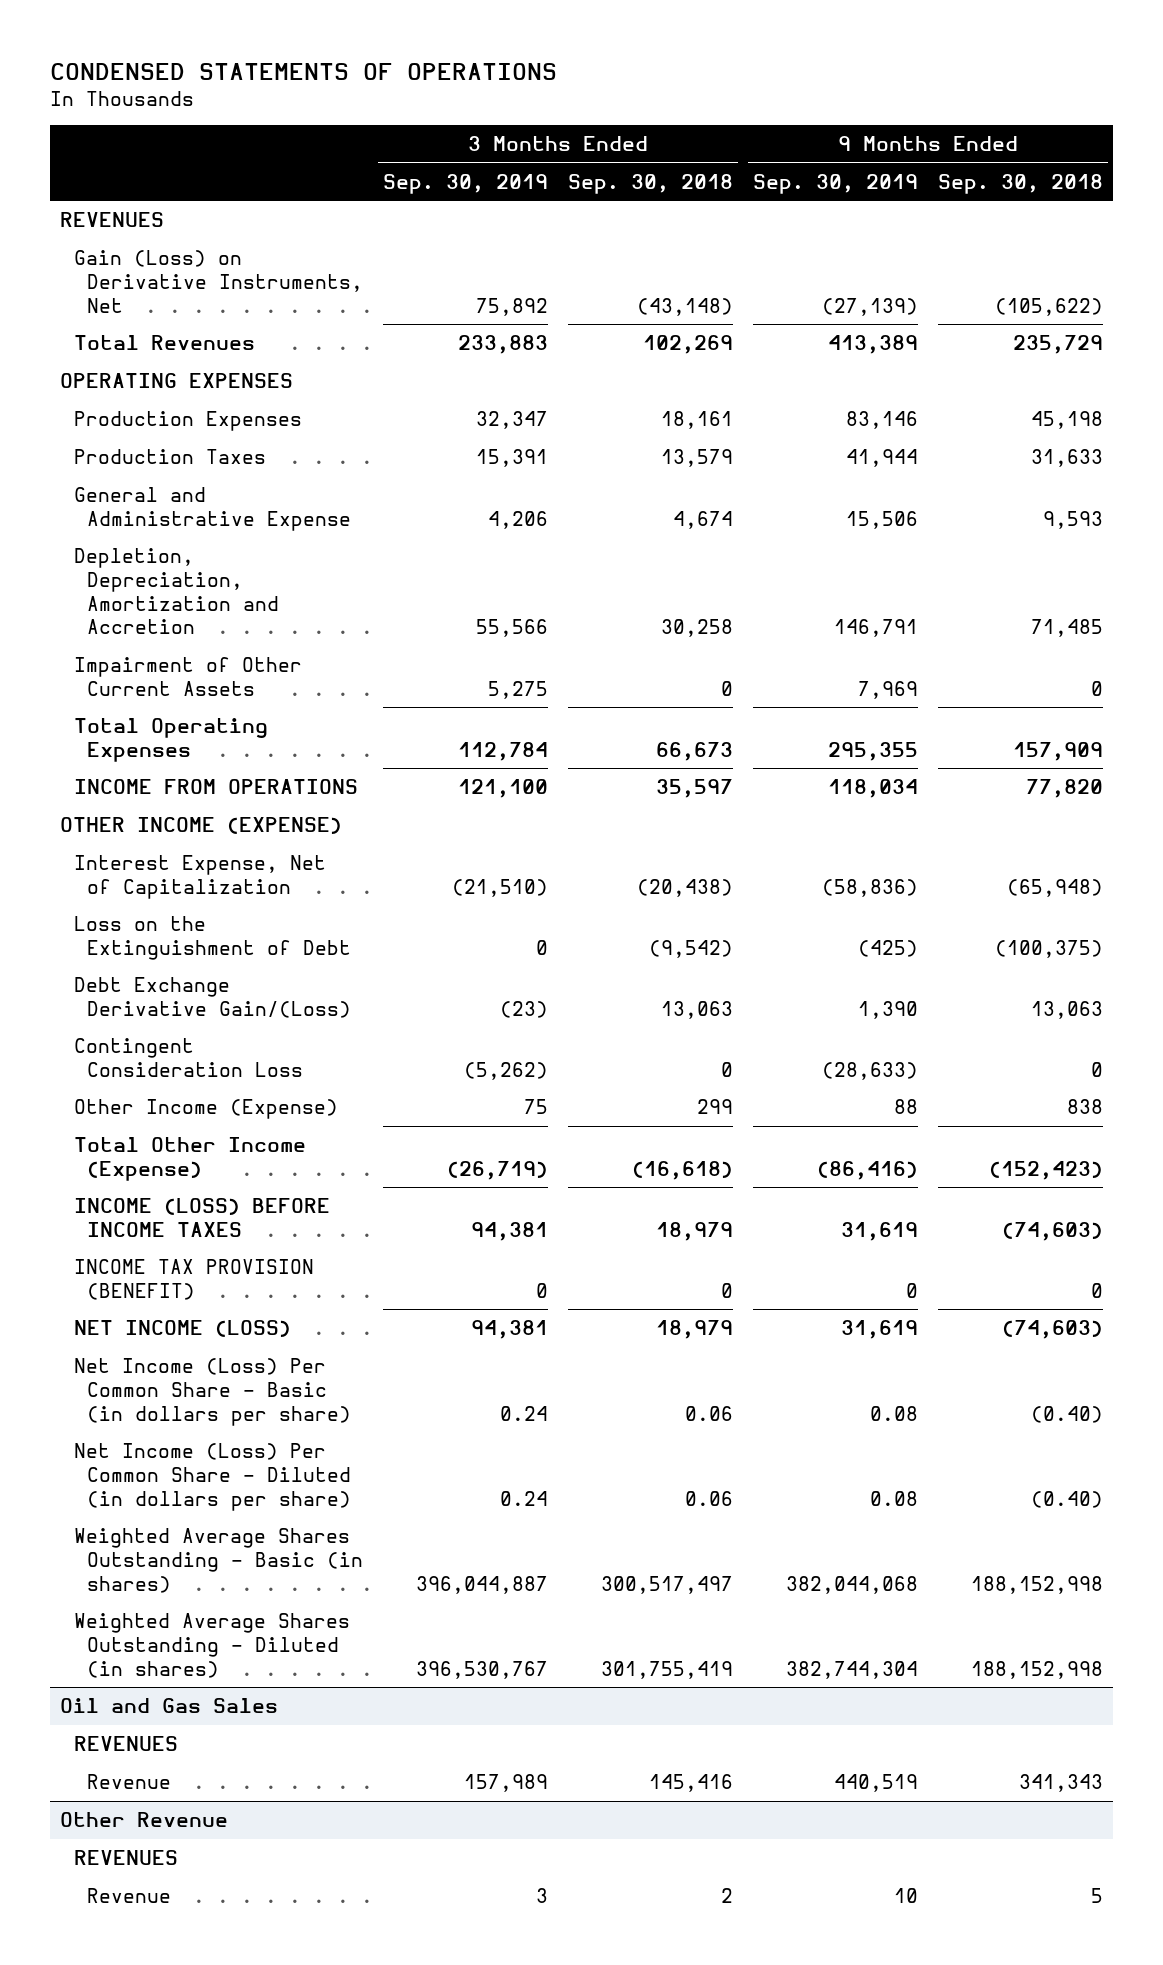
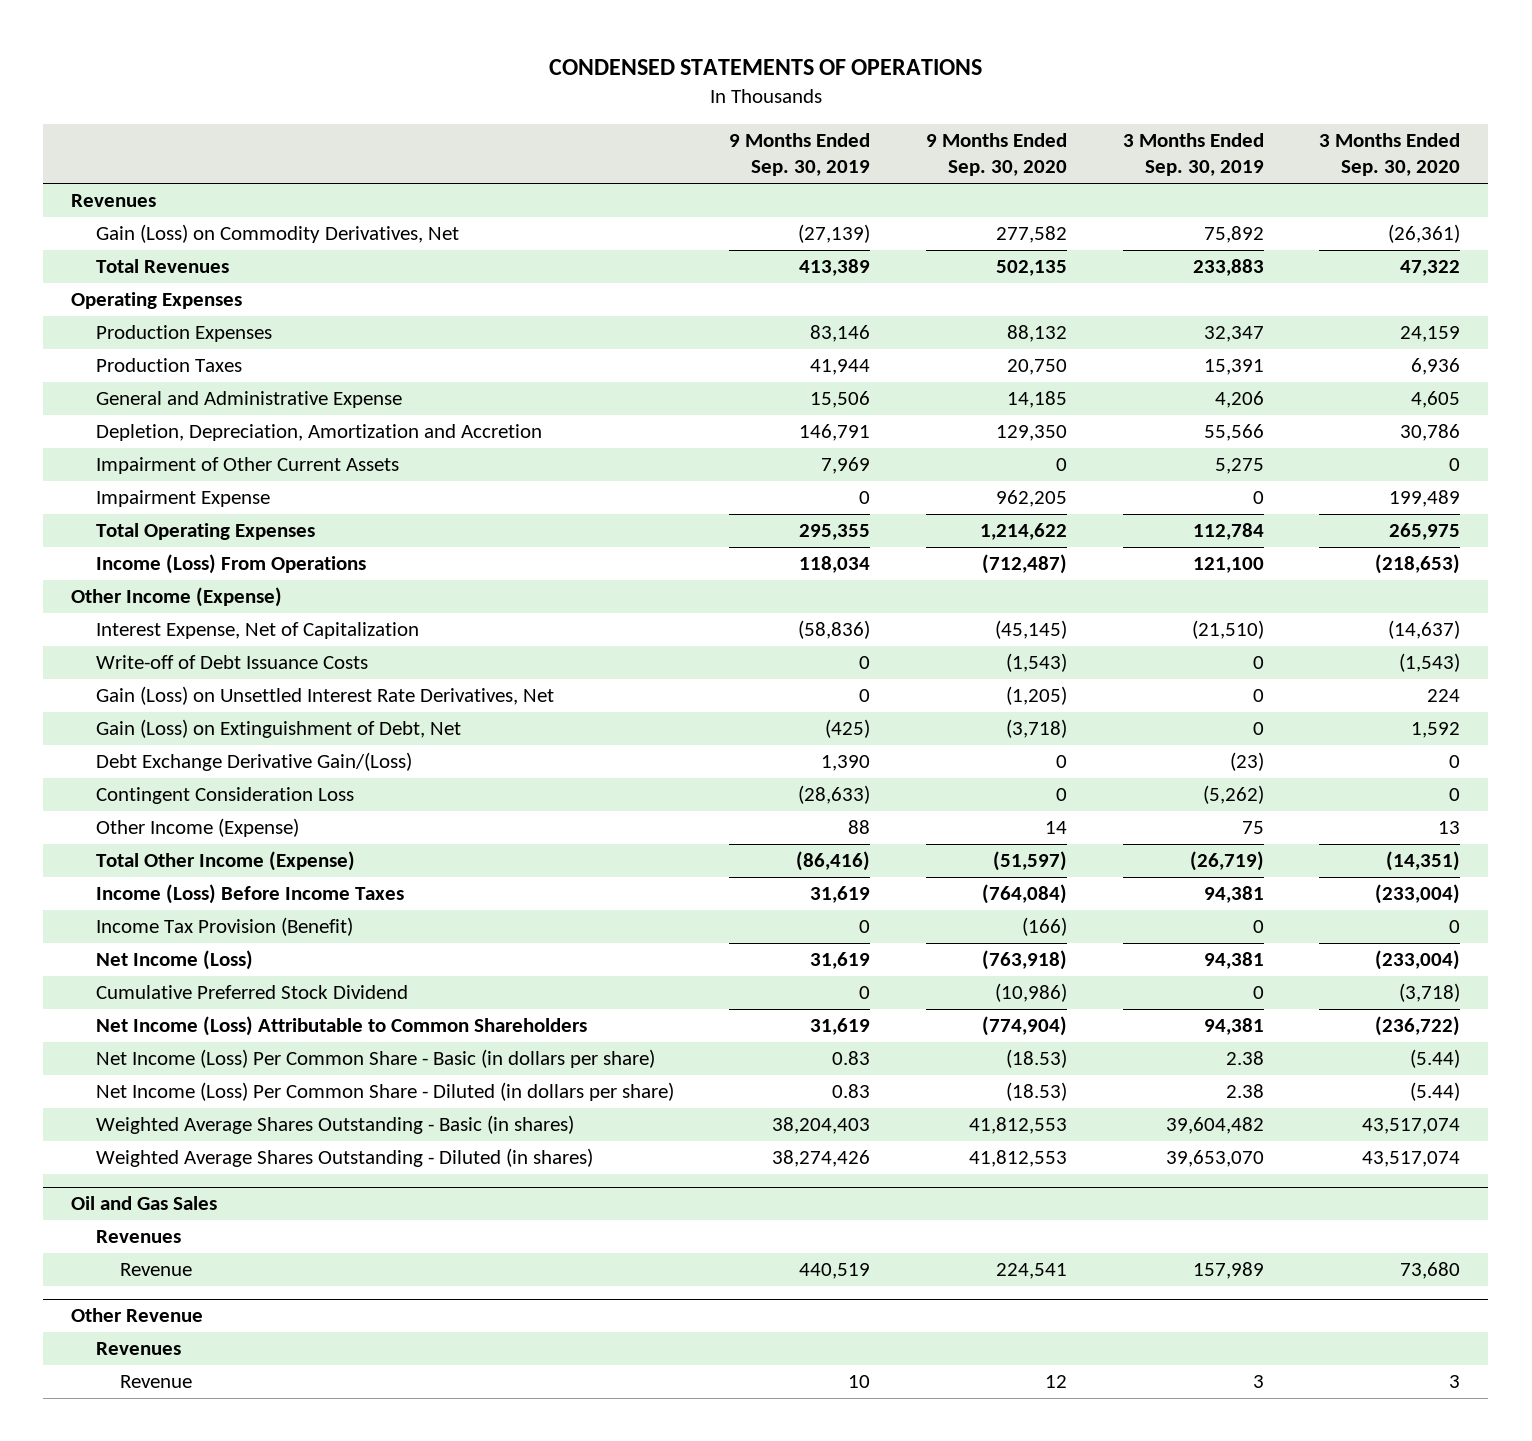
[568,173,734,194] Sep. 30, 2018 -> none
[938,173,1104,194] Sep. 30, 2018 -> none
none -> [926,132,1068,177] 9 Months Ended Sep. 30, 2020
none -> [1319,132,1461,177] 3 Months Ended Sep. 30, 2020
[60,212,165,228] REVENUES -> [71,194,157,208] Revenues
[73,250,364,313] Gain (Loss) on Derivative Instruments, Net -> [95,224,459,244] Gain (Loss) on Commodity Derivatives, Net
[60,373,294,389] OPERATING EXPENSES -> [71,292,243,310] Operating Expenses
none -> [95,490,270,508] Impairment Expense
[73,779,358,795] INCOME FROM OPERATIONS -> [95,554,366,575] Income (Loss) From Operations
[60,817,343,835] OTHER INCOME (EXPENSE) -> [71,587,283,608] Other Income (Expense)
none -> [95,655,368,670] Write-off of Debt Issuance Costs
none -> [95,686,554,706] Gain (Loss) on Unsettled Interest Rate Derivatives, Net
[73,916,352,960] Loss on the Extinguishment of Debt -> [95,719,461,739] Gain (Loss) on Extinguishment of Debt, Net
[73,1198,330,1237] INCOME (LOSS) BEFORE INCOME TAXES -> [95,884,404,905] Income (Loss) Before Income Taxes
[73,1259,314,1300] INCOME TAX PROVISION (BENEFIT) -> [95,917,353,937] Income Tax Provision (Benefit)
[73,1320,291,1338] NET INCOME (LOSS) -> [95,950,253,971] Net Income (Loss)
none -> [95,985,408,1000] Cumulative Preferred Stock Dividend
none -> [95,1016,587,1037] Net Income (Loss) Attributable to Common Shareholders
[500,1405,549,1421] 0.24 -> [1225,1051,1264,1066] 2.38
[870,1405,919,1421] 0.08 -> [832,1051,871,1066] 0.83
[500,1490,549,1506] 0.24 -> [1225,1084,1264,1099] 2.38
[870,1490,919,1506] 0.08 -> [832,1084,871,1099] 0.83
[416,1575,549,1594] 396,044,887 -> [1165,1117,1264,1135] 39,604,482
[786,1575,919,1594] 382,044,068 -> [772,1117,871,1135] 38,204,403
[416,1660,549,1679] 396,530,767 -> [1165,1150,1264,1168] 39,653,070
[786,1660,919,1679] 382,744,304 -> [772,1150,871,1168] 38,274,426
[73,1736,178,1752] REVENUES -> [95,1230,181,1244] Revenues
[73,1850,178,1866] REVENUES -> [95,1342,181,1356] Revenues

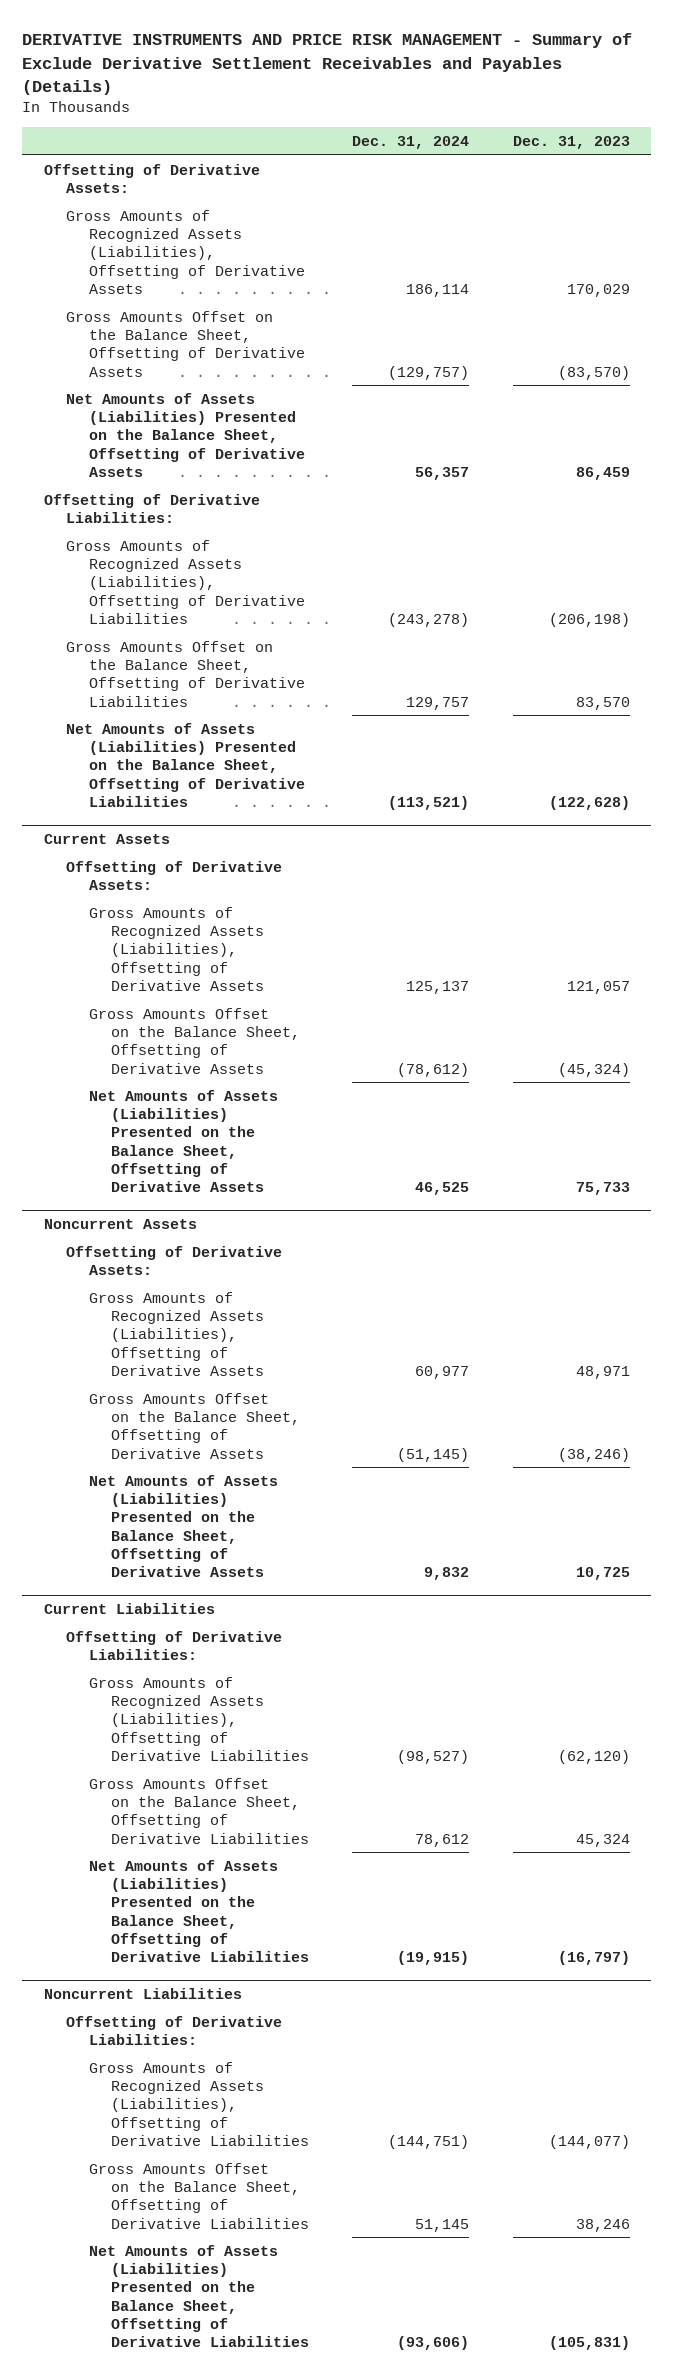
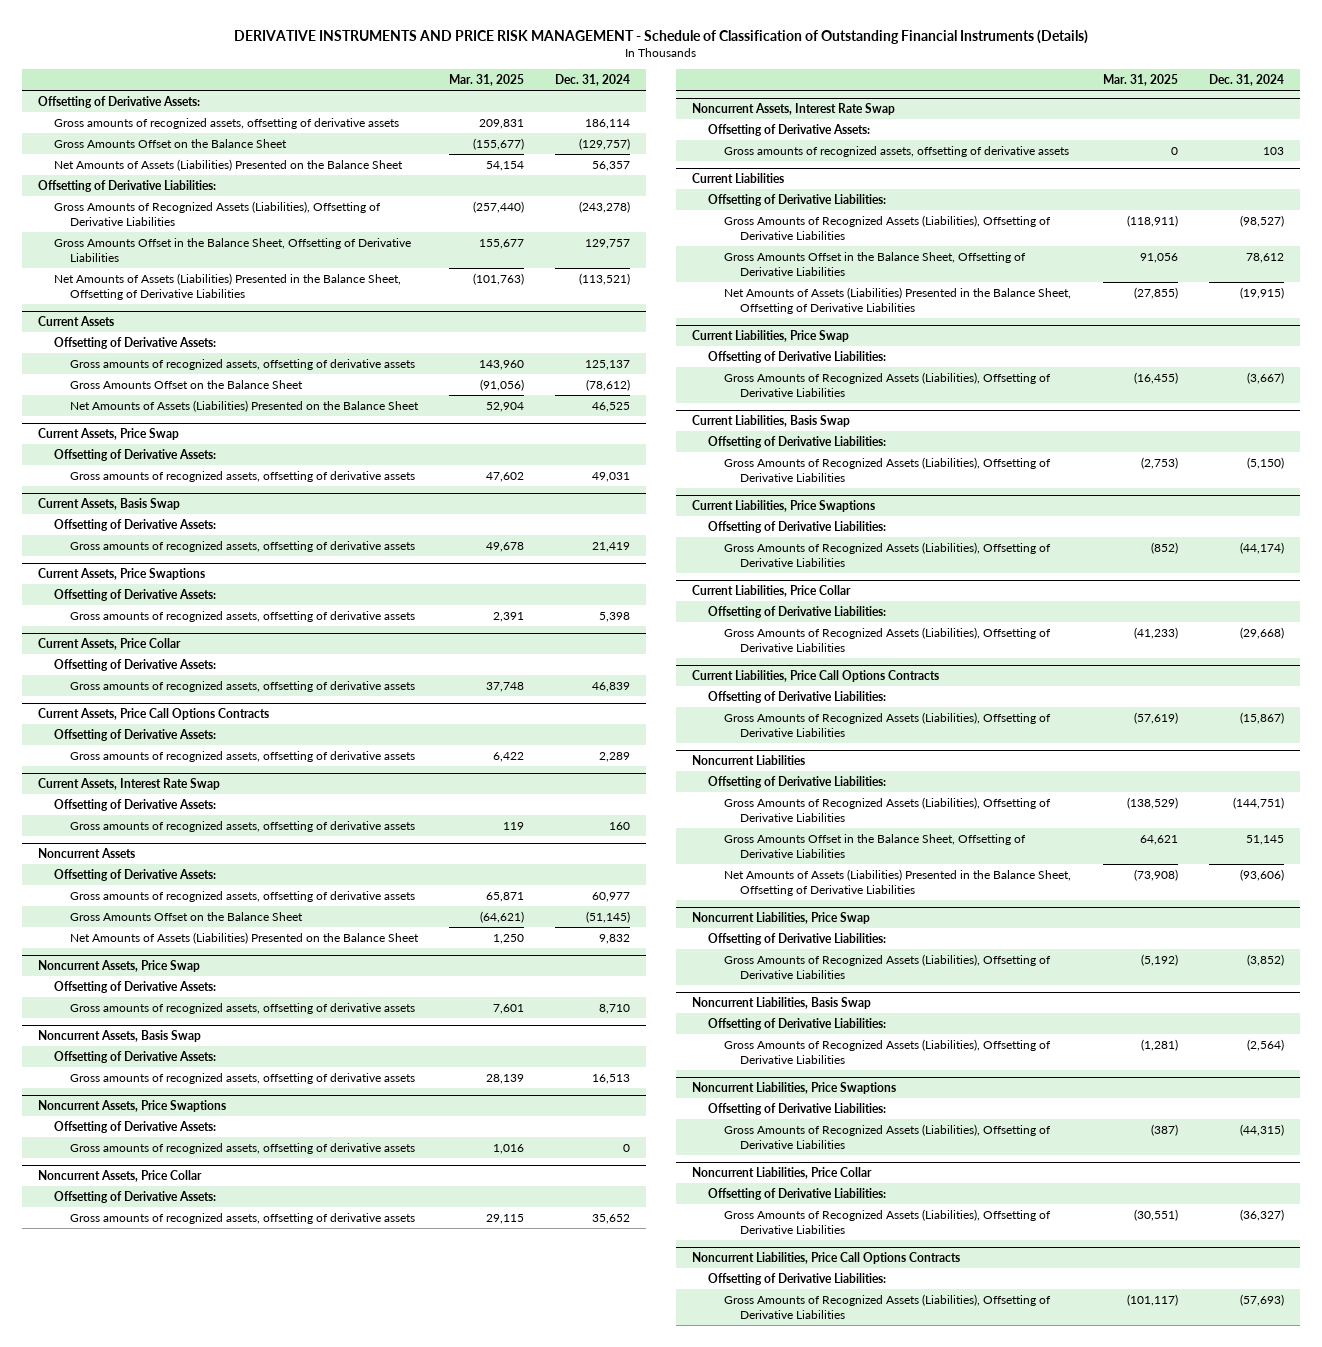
[22,33,633,95] DERIVATIVE INSTRUMENTS AND PRICE RISK MANAGEMENT - Summary of Exclude Derivative Settlement Receivables and Payables (Details) -> [233,29,1088,44] DERIVATIVE INSTRUMENTS AND PRICE RISK MANAGEMENT - Schedule of Classification of Outstanding Financial Instruments (Details)
[512,135,630,149] Dec. 31, 2023 -> none
none -> [449,74,525,87] Mar. 31, 2025
[66,209,305,294] Gross Amounts of Recognized Assets (Liabilities), Offsetting of Derivative Assets -> [53,117,399,129] Gross amounts of recognized assets, offsetting of derivative assets
[66,310,305,377] Gross Amounts Offset on the Balance Sheet, Offsetting of Derivative Assets -> [53,138,287,148] Gross Amounts Offset on the Balance Sheet
[66,392,305,477] Net Amounts of Assets (Liabilities) Presented on the Balance Sheet, Offsetting of Derivative Assets -> [53,158,403,171] Net Amounts of Assets (Liabilities) Presented on the Balance Sheet
[66,640,305,707] Gross Amounts Offset on the Balance Sheet, Offsetting of Derivative Liabilities -> [53,237,411,262] Gross Amounts Offset in the Balance Sheet, Offsetting of Derivative Liabilities
[66,722,305,807] Net Amounts of Assets (Liabilities) Presented on the Balance Sheet, Offsetting of Derivative Liabilities -> [53,272,401,300] Net Amounts of Assets (Liabilities) Presented in the Balance Sheet, Offsetting of Derivative Liabilities
[88,906,264,991] Gross Amounts of Recognized Assets (Liabilities), Offsetting of Derivative Assets -> [70,358,416,370] Gross amounts of recognized assets, offsetting of derivative assets
[88,1007,300,1074] Gross Amounts Offset on the Balance Sheet, Offsetting of Derivative Assets -> [70,379,304,389] Gross Amounts Offset on the Balance Sheet
[88,1089,278,1193] Net Amounts of Assets (Liabilities) Presented on the Balance Sheet, Offsetting of Derivative Assets -> [70,399,420,412] Net Amounts of Assets (Liabilities) Presented on the Balance Sheet
none -> [37,428,179,441] Current Assets, Price Swap
none -> [53,448,216,461] Offsetting of Derivative Assets:
none -> [70,470,416,482] Gross amounts of recognized assets, offsetting of derivative assets
none -> [37,498,180,511] Current Assets, Basis Swap
none -> [53,518,216,531] Offsetting of Derivative Assets:
none -> [70,540,416,552] Gross amounts of recognized assets, offsetting of derivative assets
none -> [37,568,205,581] Current Assets, Price Swaptions
none -> [53,588,216,601] Offsetting of Derivative Assets:
none -> [70,610,416,622] Gross amounts of recognized assets, offsetting of derivative assets
none -> [37,638,181,651] Current Assets, Price Collar
none -> [53,658,216,671] Offsetting of Derivative Assets:
none -> [70,680,416,692] Gross amounts of recognized assets, offsetting of derivative assets
none -> [37,708,269,721] Current Assets, Price Call Options Contracts
none -> [53,728,216,741] Offsetting of Derivative Assets:
none -> [70,750,416,762] Gross amounts of recognized assets, offsetting of derivative assets
none -> [37,778,220,791] Current Assets, Interest Rate Swap
none -> [53,798,216,811] Offsetting of Derivative Assets:
none -> [70,820,416,832] Gross amounts of recognized assets, offsetting of derivative assets
[88,1291,264,1376] Gross Amounts of Recognized Assets (Liabilities), Offsetting of Derivative Assets -> [70,890,416,902] Gross amounts of recognized assets, offsetting of derivative assets
[88,1392,300,1459] Gross Amounts Offset on the Balance Sheet, Offsetting of Derivative Assets -> [70,911,304,921] Gross Amounts Offset on the Balance Sheet
[88,1474,278,1578] Net Amounts of Assets (Liabilities) Presented on the Balance Sheet, Offsetting of Derivative Assets -> [70,931,420,944] Net Amounts of Assets (Liabilities) Presented on the Balance Sheet
none -> [37,960,200,973] Noncurrent Assets, Price Swap
none -> [53,980,216,993] Offsetting of Derivative Assets:
none -> [70,1002,416,1014] Gross amounts of recognized assets, offsetting of derivative assets
none -> [37,1030,201,1043] Noncurrent Assets, Basis Swap
none -> [53,1050,216,1063] Offsetting of Derivative Assets:
none -> [70,1072,416,1084] Gross amounts of recognized assets, offsetting of derivative assets
none -> [37,1100,226,1113] Noncurrent Assets, Price Swaptions
none -> [53,1120,216,1133] Offsetting of Derivative Assets:
none -> [70,1142,416,1154] Gross amounts of recognized assets, offsetting of derivative assets
none -> [37,1170,202,1183] Noncurrent Assets, Price Collar
none -> [53,1190,216,1203] Offsetting of Derivative Assets:
none -> [70,1212,416,1224] Gross amounts of recognized assets, offsetting of derivative assets
none -> [691,103,895,116] Noncurrent Assets, Interest Rate Swap
none -> [707,123,870,136] Offsetting of Derivative Assets:
none -> [724,145,1070,157] Gross amounts of recognized assets, offsetting of derivative assets
[88,1777,309,1844] Gross Amounts Offset on the Balance Sheet, Offsetting of Derivative Liabilities -> [724,251,1027,276] Gross Amounts Offset in the Balance Sheet, Offsetting of Derivative Liabilities
[88,1859,309,1963] Net Amounts of Assets (Liabilities) Presented on the Balance Sheet, Offsetting of Derivative Liabilities -> [724,286,1072,314] Net Amounts of Assets (Liabilities) Presented in the Balance Sheet, Offsetting of Derivative Liabilities
none -> [691,330,849,343] Current Liabilities, Price Swap
none -> [707,350,886,363] Offsetting of Derivative Liabilities:
none -> [724,371,1052,397] Gross Amounts of Recognized Assets (Liabilities), Offsetting of Derivative Liabilities
none -> [691,415,850,428] Current Liabilities, Basis Swap
none -> [707,435,886,448] Offsetting of Derivative Liabilities:
none -> [724,456,1052,482] Gross Amounts of Recognized Assets (Liabilities), Offsetting of Derivative Liabilities
none -> [691,500,875,513] Current Liabilities, Price Swaptions
none -> [707,520,886,533] Offsetting of Derivative Liabilities:
none -> [724,541,1052,567] Gross Amounts of Recognized Assets (Liabilities), Offsetting of Derivative Liabilities
none -> [691,585,851,598] Current Liabilities, Price Collar
none -> [707,605,886,618] Offsetting of Derivative Liabilities:
none -> [724,626,1052,652] Gross Amounts of Recognized Assets (Liabilities), Offsetting of Derivative Liabilities
none -> [691,670,939,683] Current Liabilities, Price Call Options Contracts
none -> [707,690,886,703] Offsetting of Derivative Liabilities:
none -> [724,711,1052,737] Gross Amounts of Recognized Assets (Liabilities), Offsetting of Derivative Liabilities
[88,2162,309,2229] Gross Amounts Offset on the Balance Sheet, Offsetting of Derivative Liabilities -> [724,833,1027,858] Gross Amounts Offset in the Balance Sheet, Offsetting of Derivative Liabilities
[88,2244,309,2348] Net Amounts of Assets (Liabilities) Presented on the Balance Sheet, Offsetting of Derivative Liabilities -> [724,868,1072,896] Net Amounts of Assets (Liabilities) Presented in the Balance Sheet, Offsetting of Derivative Liabilities
none -> [691,912,870,925] Noncurrent Liabilities, Price Swap
none -> [707,932,886,945] Offsetting of Derivative Liabilities:
none -> [724,953,1052,979] Gross Amounts of Recognized Assets (Liabilities), Offsetting of Derivative Liabilities
none -> [691,997,871,1010] Noncurrent Liabilities, Basis Swap
none -> [707,1017,886,1030] Offsetting of Derivative Liabilities:
none -> [724,1038,1052,1064] Gross Amounts of Recognized Assets (Liabilities), Offsetting of Derivative Liabilities
none -> [691,1082,896,1095] Noncurrent Liabilities, Price Swaptions
none -> [707,1102,886,1115] Offsetting of Derivative Liabilities:
none -> [724,1123,1052,1149] Gross Amounts of Recognized Assets (Liabilities), Offsetting of Derivative Liabilities
none -> [691,1167,872,1180] Noncurrent Liabilities, Price Collar
none -> [707,1187,886,1200] Offsetting of Derivative Liabilities:
none -> [724,1208,1052,1234] Gross Amounts of Recognized Assets (Liabilities), Offsetting of Derivative Liabilities
none -> [691,1252,960,1265] Noncurrent Liabilities, Price Call Options Contracts
none -> [707,1272,886,1285] Offsetting of Derivative Liabilities:
none -> [724,1293,1052,1319] Gross Amounts of Recognized Assets (Liabilities), Offsetting of Derivative Liabilities

